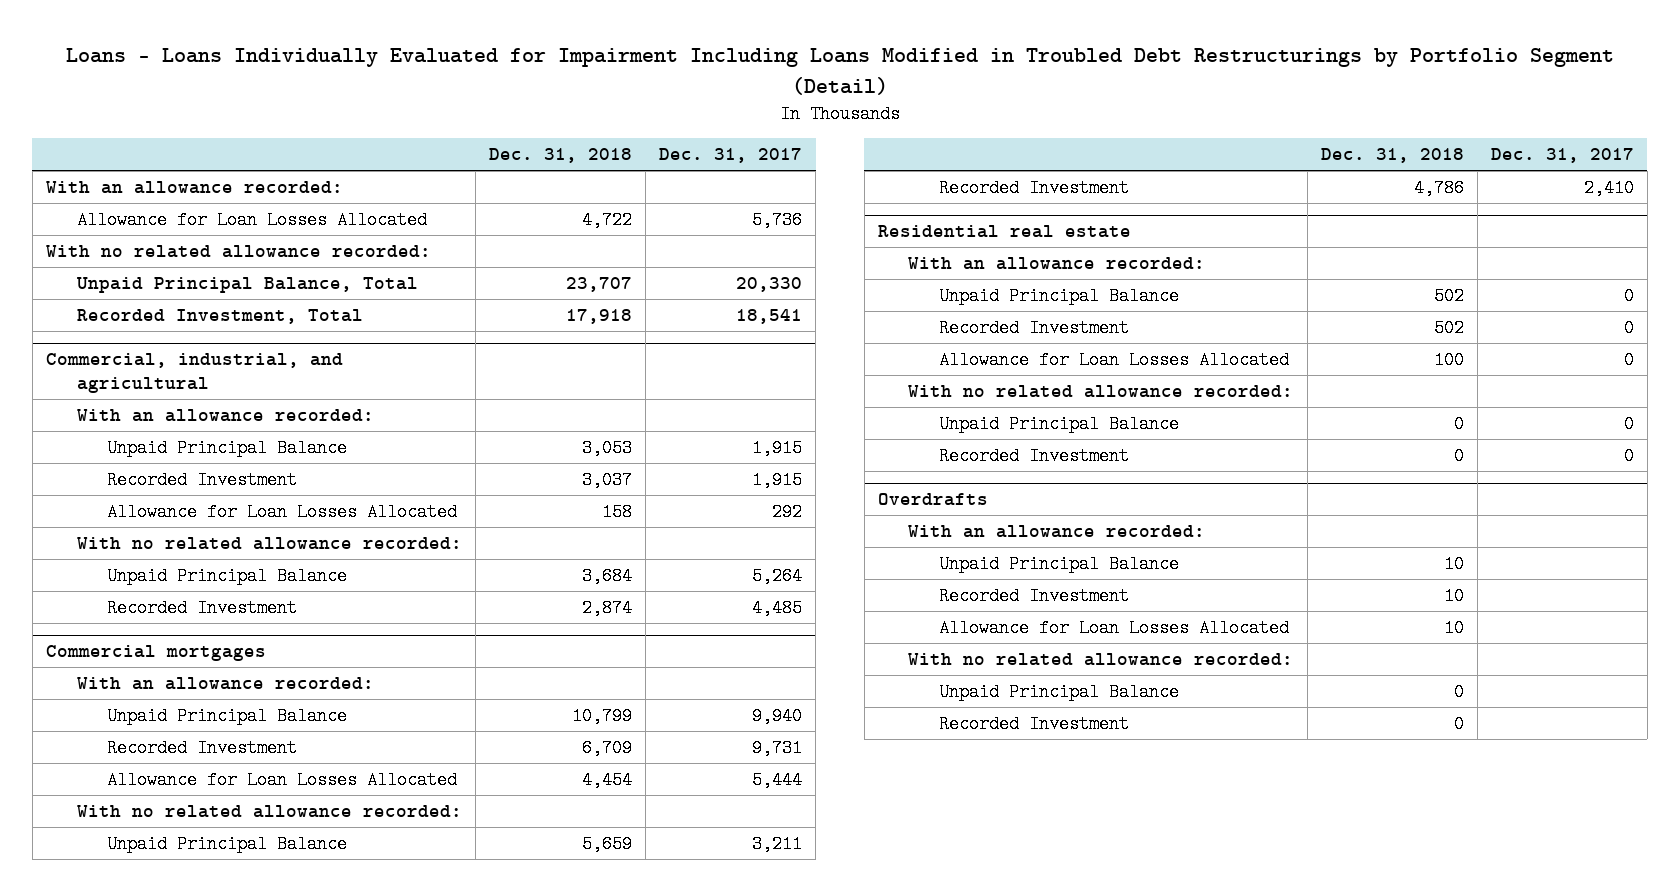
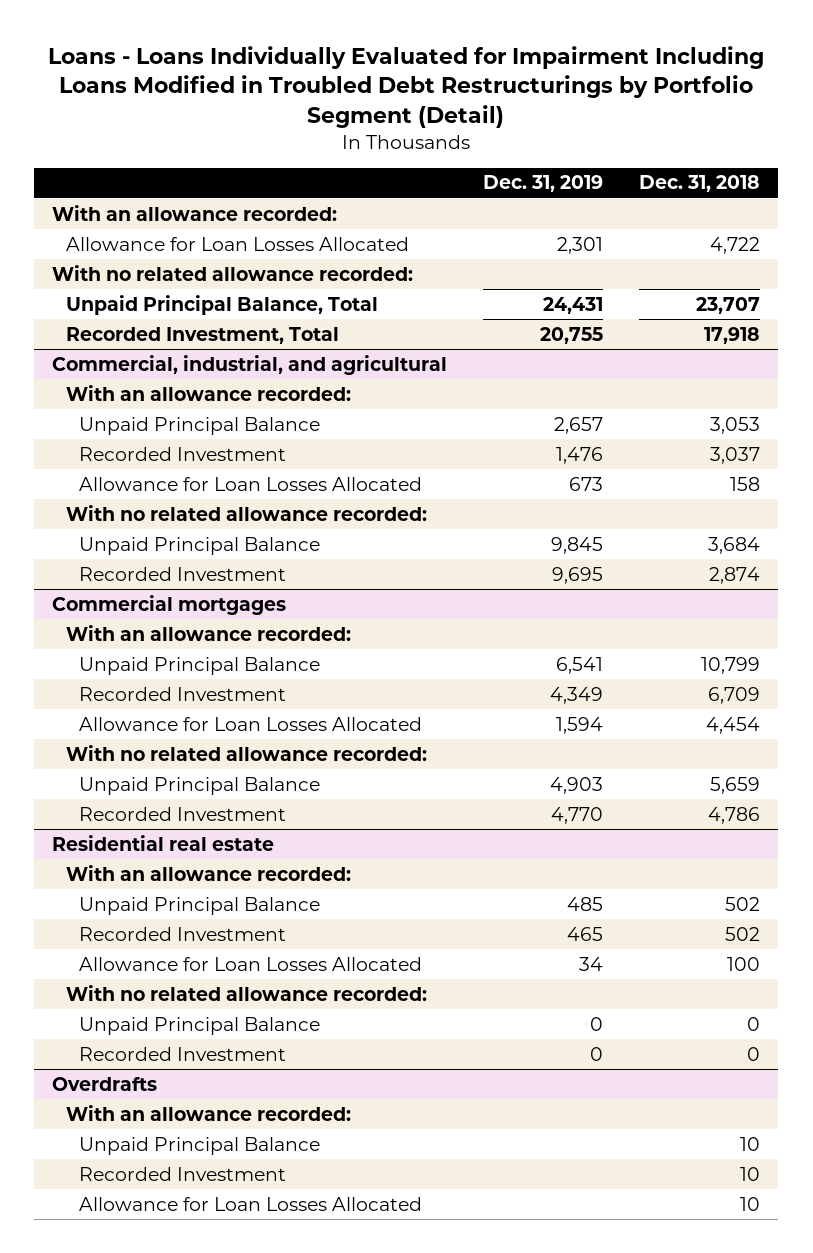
[659,147,803,163] Dec. 31, 2017 -> none
none -> [483,175,604,193] Dec. 31, 2019
[908,652,1294,666] With no related allowance recorded: -> none
[939,682,1180,701] Unpaid Principal Balance -> none
[939,714,1130,733] Recorded Investment -> none

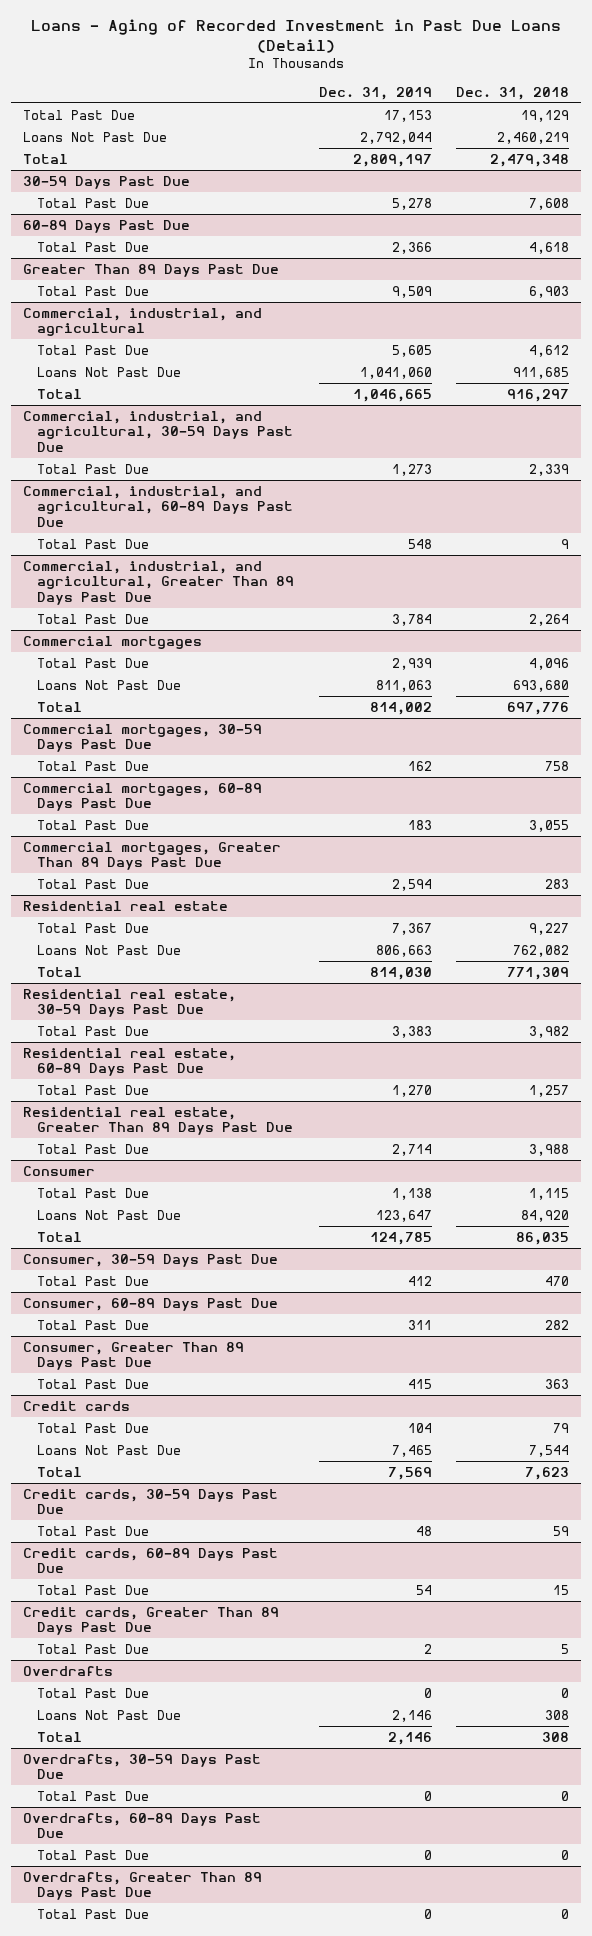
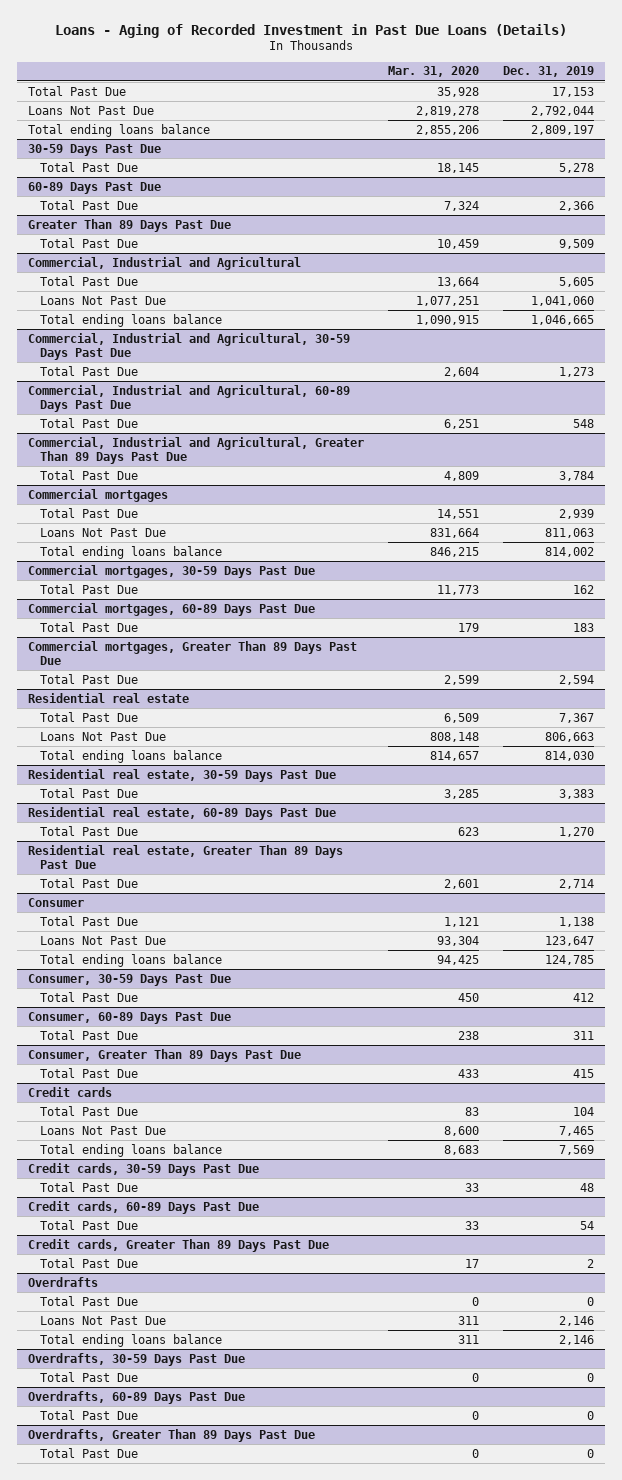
[31,19,562,54] Loans - Aging of Recorded Investment in Past Due Loans (Detail) -> [55,23,568,38] Loans - Aging of Recorded Investment in Past Due Loans (Details)
[456,86,570,100] Dec. 31, 2018 -> none
none -> [388,66,480,78] Mar. 31, 2020
[23,153,69,164] Total -> [28,123,211,137] Total ending loans balance
[23,307,263,337] Commercial, industrial, and agricultural -> [28,256,302,270] Commercial, Industrial and Agricultural
[37,388,83,399] Total -> [40,313,223,327] Total ending loans balance
[23,410,294,453] Commercial, industrial, and agricultural, 30-59 Days Past Due -> [28,332,351,361] Commercial, Industrial and Agricultural, 30-59 Days Past Due
[23,485,294,528] Commercial, industrial, and agricultural, 60-89 Days Past Due -> [28,384,351,413] Commercial, Industrial and Agricultural, 60-89 Days Past Due
[23,560,295,606] Commercial, industrial, and agricultural, Greater Than 89 Days Past Due -> [28,436,365,465] Commercial, Industrial and Agricultural, Greater Than 89 Days Past Due
[37,701,83,712] Total -> [40,545,223,559] Total ending loans balance
[37,966,83,977] Total -> [40,749,223,763] Total ending loans balance
[37,1231,83,1242] Total -> [40,953,223,967] Total ending loans balance
[37,1466,83,1477] Total -> [40,1143,223,1157] Total ending loans balance
[37,1731,83,1742] Total -> [40,1333,223,1347] Total ending loans balance

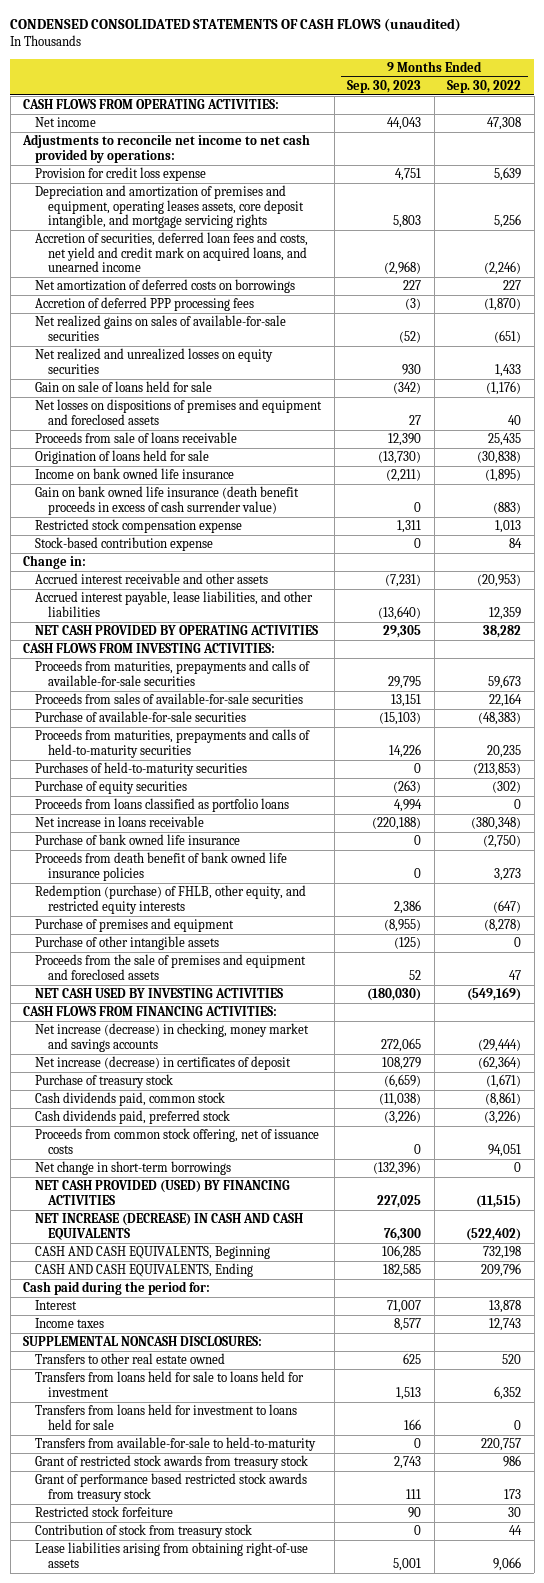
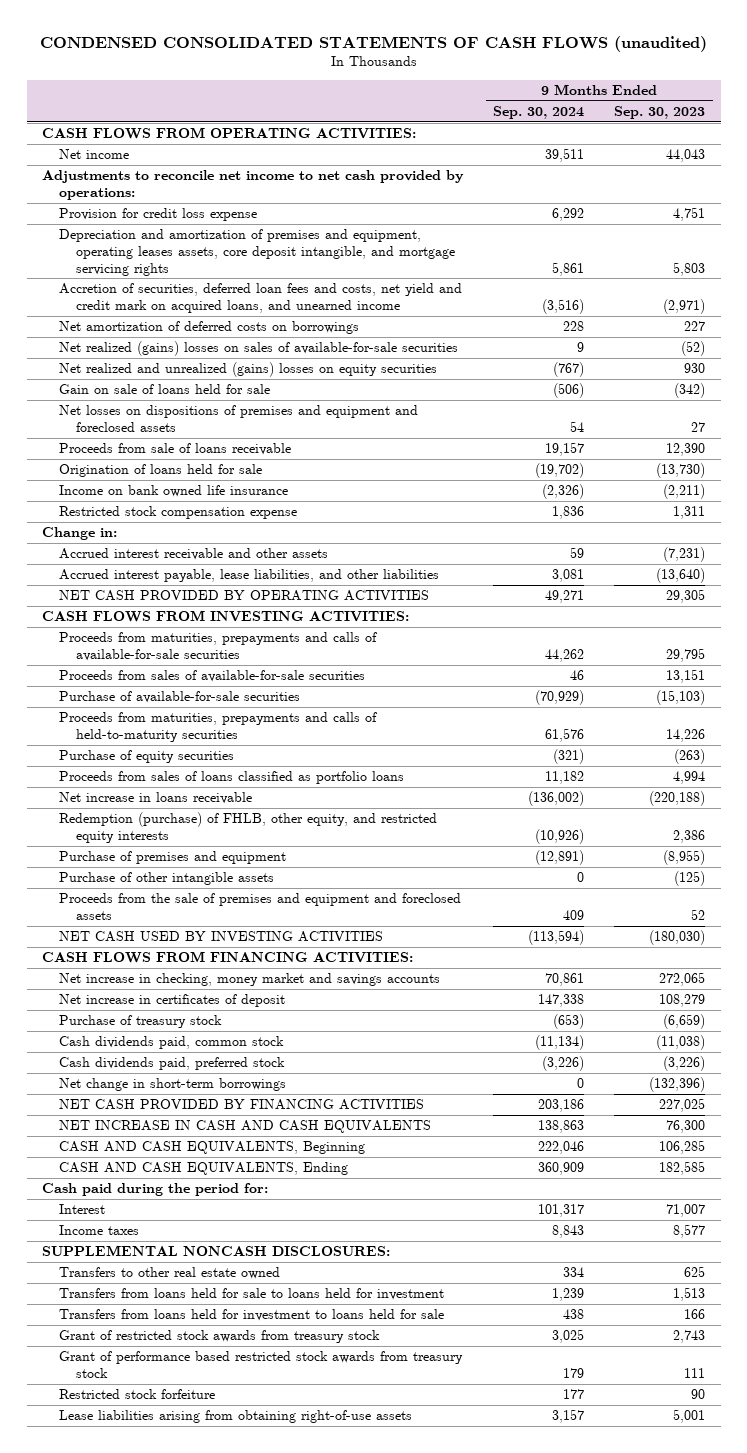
[447,79,522,93] Sep. 30, 2022 -> none
none -> [493,105,585,119] Sep. 30, 2024
[384,261,422,276] (2,968) -> [663,298,706,314] (2,971)
[35,297,255,312] Accretion of deferred PPP processing fees -> none
[35,315,287,341] Net realized gains on sales of available-for-sale securities -> [59,341,459,357] Net realized (gains) losses on sales of available-for-sale securities
[35,348,274,374] Net realized and unrealized losses on equity securities -> [59,362,438,378] Net realized and unrealized (gains) losses on equity securities
[35,486,300,515] Gain on bank owned life insurance (death benefit proceeds in excess of cash surrender value) -> none
[35,537,214,552] Stock-based contribution expense -> none
[35,762,248,777] Purchases of held-to-maturity securities -> none
[35,798,290,813] Proceeds from loans classified as portfolio loans -> [59,771,405,785] Proceeds from sales of loans classified as portfolio loans
[35,834,241,846] Purchase of bank owned life insurance -> none
[35,852,288,881] Proceeds from death benefit of bank owned life insurance policies -> none
[35,1023,310,1052] Net increase (decrease) in checking, money market and savings accounts -> [59,973,441,987] Net increase in checking, money market and savings accounts
[35,1056,292,1071] Net increase (decrease) in certificates of deposit -> [59,994,286,1008] Net increase in certificates of deposit
[35,1128,320,1154] Proceeds from common stock offering, net of issuance costs -> none
[35,1180,291,1205] NET CASH PROVIDED (USED) BY FINANCING ACTIVITIES -> [59,1099,425,1111] NET CASH PROVIDED BY FINANCING ACTIVITIES
[35,1213,304,1240] NET INCREASE (DECREASE) IN CASH AND CASH EQUIVALENTS -> [59,1120,432,1134] NET INCREASE IN CASH AND CASH EQUIVALENTS
[35,1437,317,1452] Transfers from available-for-sale to held-to-maturity -> none
[35,1524,253,1539] Contribution of stock from treasury stock -> none

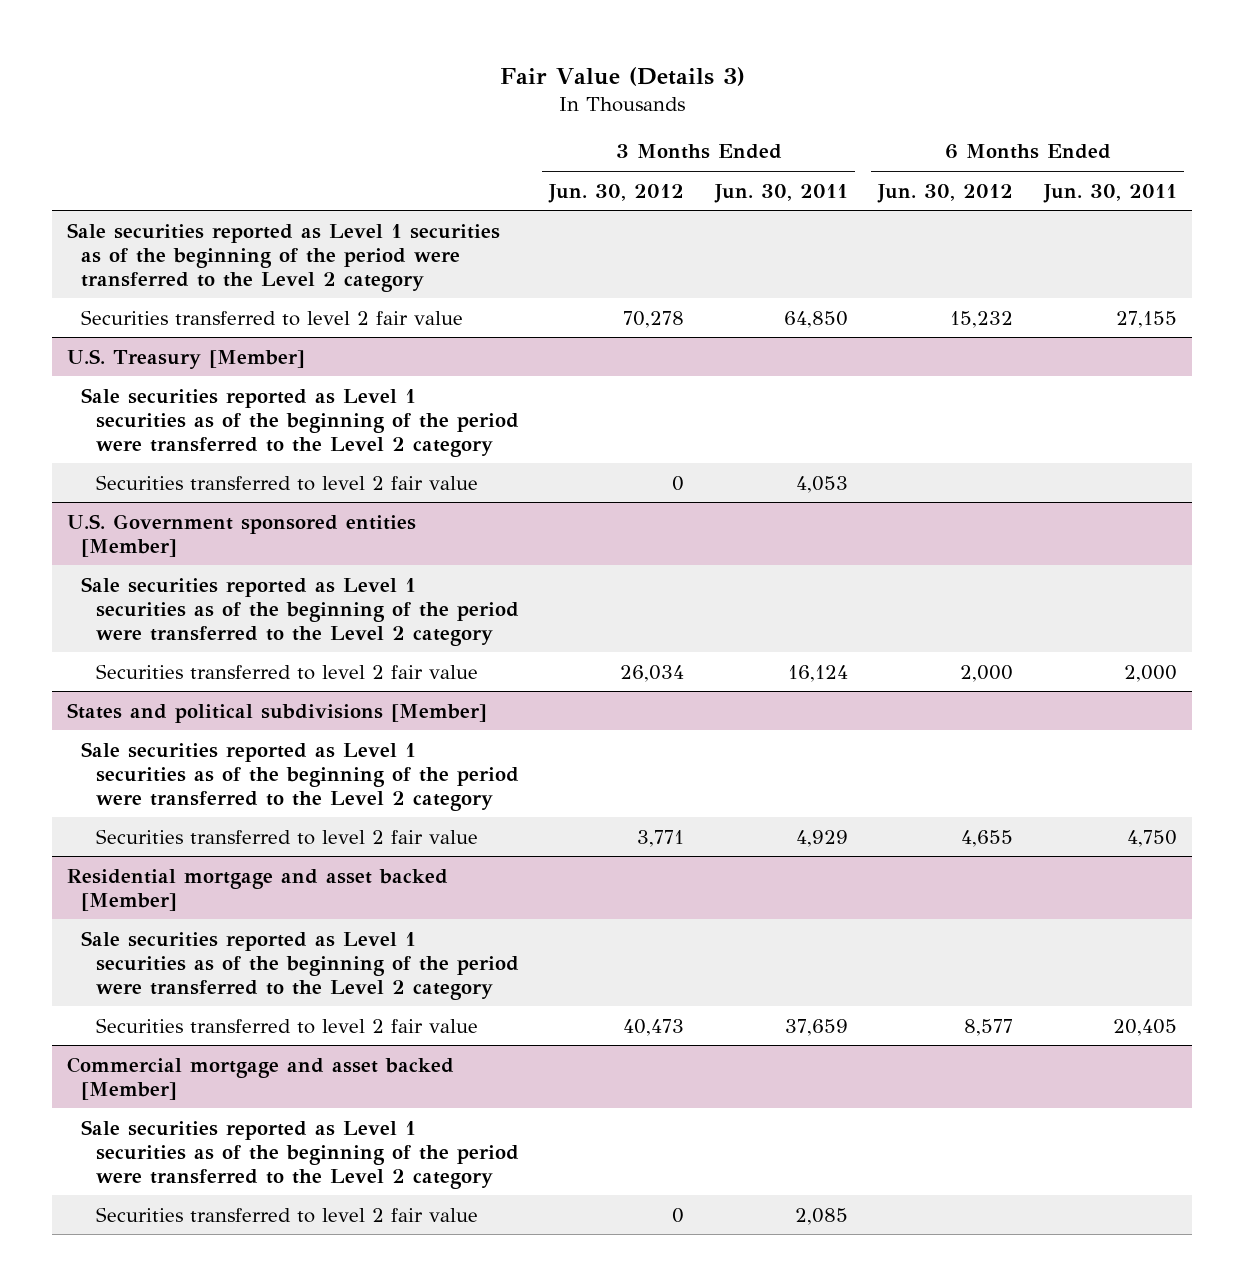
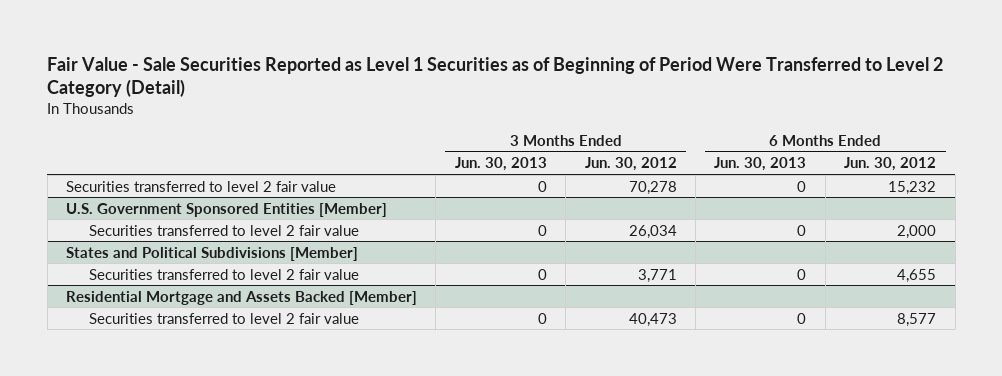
[499,66,745,86] Fair Value (Details 3) -> [47,56,944,97] Fair Value - Sale Securities Reported as Level 1 Securities as of Beginning of Period Were Transferred to Level 2 Category (Detail)
[713,183,848,203] Jun. 30, 2011 -> none
[1042,183,1177,203] Jun. 30, 2011 -> none
none -> [454,157,547,172] Jun. 30, 2013
none -> [714,157,807,172] Jun. 30, 2013
[67,222,501,292] Sale securities reported as Level 1 securities as of the beginning of the period were transferred to the Level 2 category -> none
[67,348,306,369] U.S. Treasury [Member] -> none
[81,387,519,457] Sale securities reported as Level 1 securities as of the beginning of the period were transferred to the Level 2 category -> none
[95,474,478,491] Securities transferred to level 2 fair value -> none
[81,576,519,646] Sale securities reported as Level 1 securities as of the beginning of the period were transferred to the Level 2 category -> none
[67,513,417,557] U.S. Government sponsored entities [Member] -> [66,202,388,217] U.S. Government Sponsored Entities [Member]
[81,741,519,811] Sale securities reported as Level 1 securities as of the beginning of the period were transferred to the Level 2 category -> none
[67,702,488,723] States and political subdivisions [Member] -> [66,246,359,261] States and Political Subdivisions [Member]
[81,930,519,1000] Sale securities reported as Level 1 securities as of the beginning of the period were transferred to the Level 2 category -> none
[67,868,449,911] Residential mortgage and asset backed [Member] -> [66,290,418,305] Residential Mortgage and Assets Backed [Member]
[67,1056,455,1100] Commercial mortgage and asset backed [Member] -> none
[81,1119,519,1189] Sale securities reported as Level 1 securities as of the beginning of the period were transferred to the Level 2 category -> none
[95,1206,478,1223] Securities transferred to level 2 fair value -> none

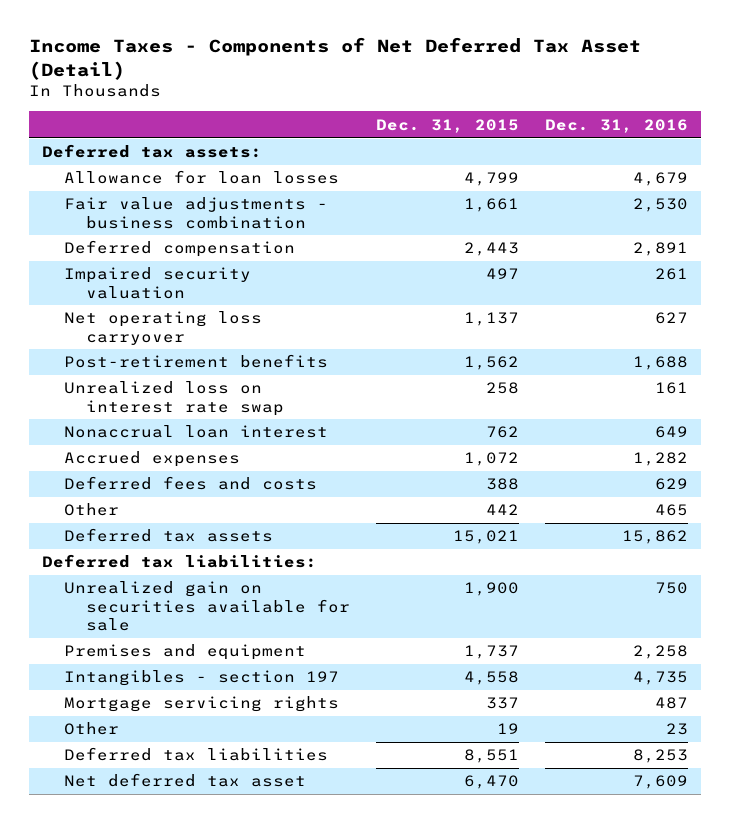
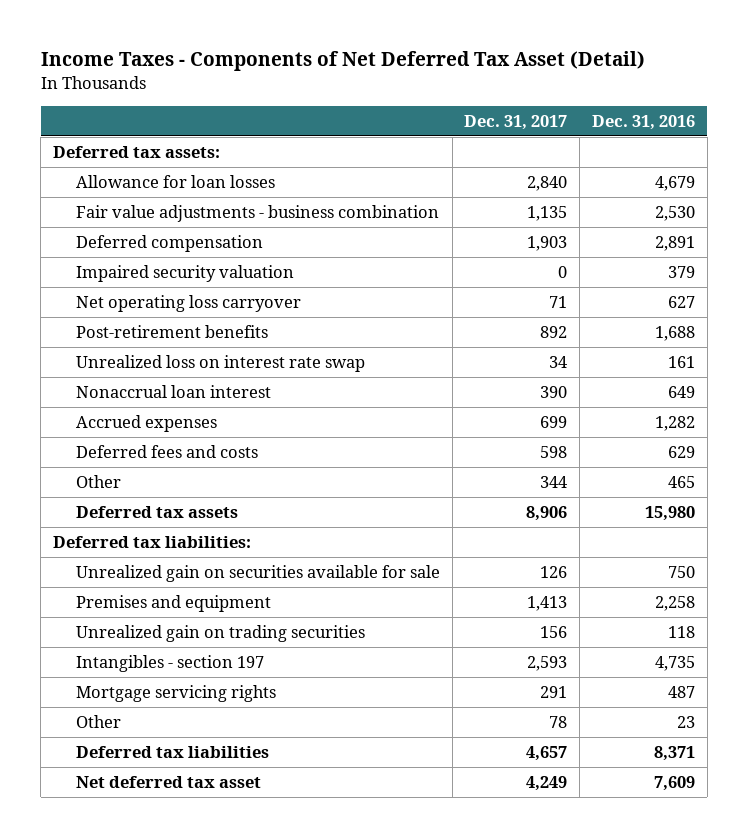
[376,118,520,133] Dec. 31, 2015 -> none
none -> [464,114,568,130] Dec. 31, 2017
[654,268,688,281] 261 -> [667,265,695,278] 379
[621,530,688,545] 15,862 -> [644,505,695,521] 15,980
none -> [76,624,366,642] Unrealized gain on trading securities
[632,749,688,764] 8,253 -> [653,745,695,761] 8,371

